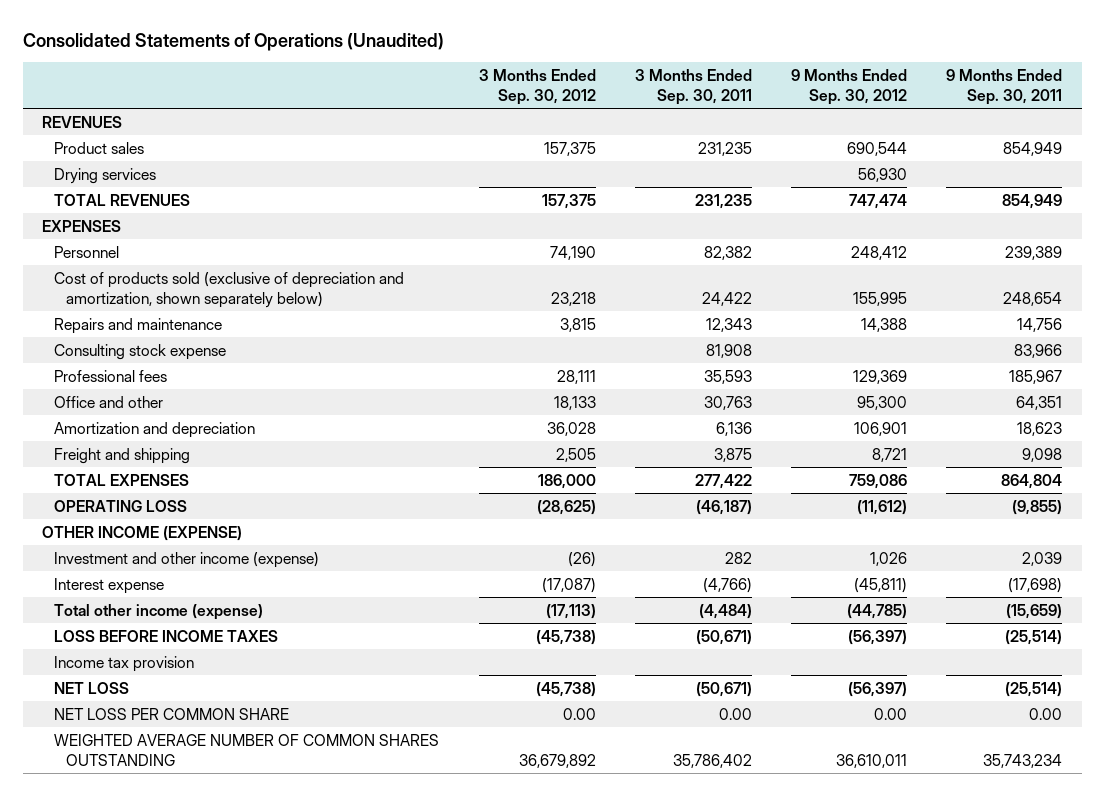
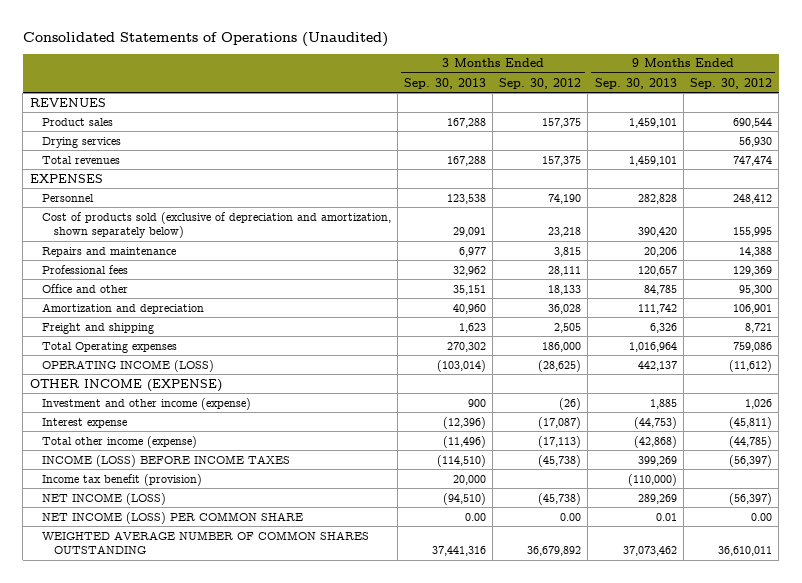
[634,68,752,105] 3 Months Ended Sep. 30, 2011 -> none
[946,68,1063,105] 9 Months Ended Sep. 30, 2011 -> none
none -> [403,77,486,89] Sep. 30, 2013
none -> [594,77,677,89] Sep. 30, 2013
[54,193,191,206] TOTAL REVENUES -> [41,155,120,164] Total revenues
[54,343,227,360] Consulting stock expense -> none
[54,473,190,486] TOTAL EXPENSES -> [41,341,177,353] Total Operating expenses
[54,499,188,512] OPERATING LOSS -> [41,359,214,372] OPERATING INCOME (LOSS)
[54,629,279,642] LOSS BEFORE INCOME TAXES -> [41,454,290,467] INCOME (LOSS) BEFORE INCOME TAXES
[54,655,195,672] Income tax provision -> [41,473,202,486] Income tax benefit (provision)
[54,681,130,694] NET LOSS -> [41,492,166,505] NET INCOME (LOSS)
[54,707,290,720] NET LOSS PER COMMON SHARE -> [41,511,303,524] NET INCOME (LOSS) PER COMMON SHARE

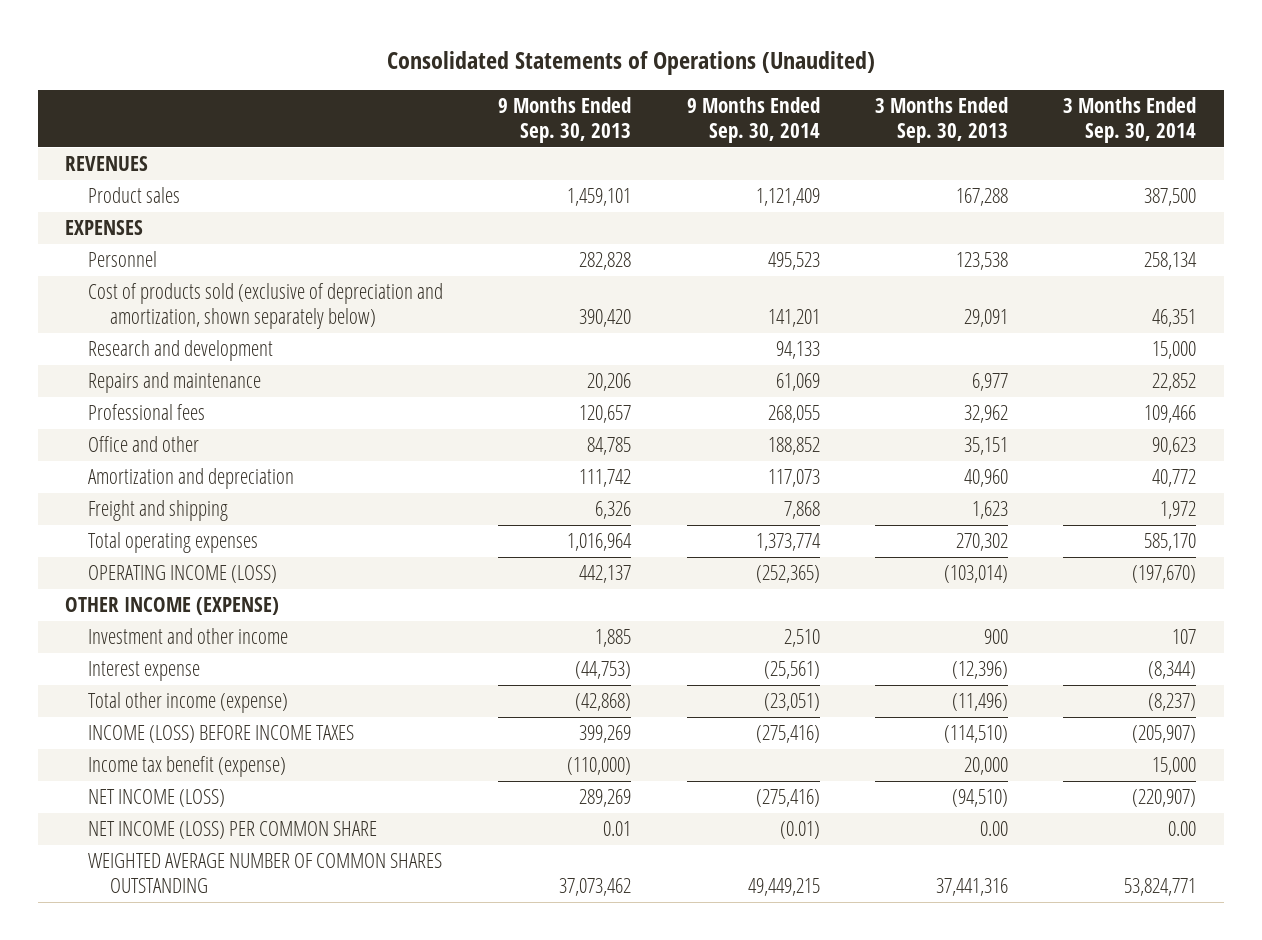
[499,77,582,89] Sep. 30, 2012 -> none
[689,77,772,89] Sep. 30, 2012 -> none
none -> [686,97,820,143] 9 Months Ended Sep. 30, 2014
none -> [1063,97,1197,143] 3 Months Ended Sep. 30, 2014
[41,136,121,148] Drying services -> none
[41,155,120,164] Total revenues -> none
none -> [87,340,273,362] Research and development
[41,341,177,353] Total Operating expenses -> [87,532,258,554] Total operating expenses
[41,397,251,410] Investment and other income (expense) -> [87,628,288,645] Investment and other income
[41,473,202,486] Income tax benefit (provision) -> [87,756,286,778] Income tax benefit (expense)

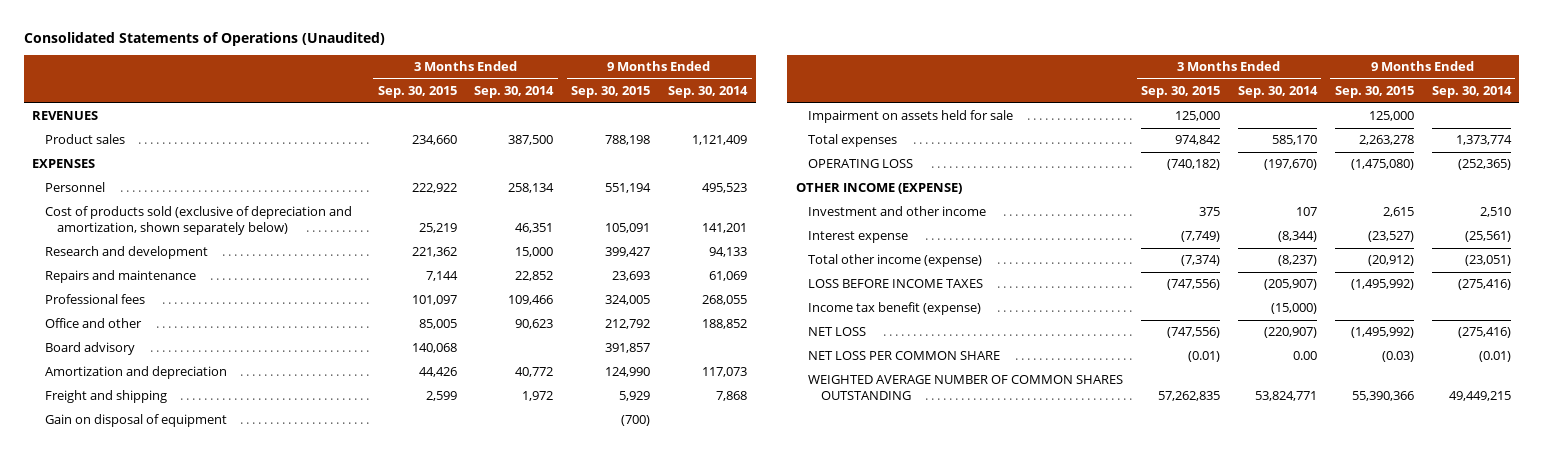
[498,97,632,143] 9 Months Ended Sep. 30, 2013 -> none
[875,97,1009,143] 3 Months Ended Sep. 30, 2013 -> none
none -> [377,86,457,99] Sep. 30, 2015
none -> [571,86,651,99] Sep. 30, 2015
none -> [44,342,135,356] Board advisory
none -> [44,414,227,428] Gain on disposal of equipment
none -> [808,110,1014,124] Impairment on assets held for sale
[87,532,258,554] Total operating expenses -> [808,134,898,148] Total expenses
[87,565,277,584] OPERATING INCOME (LOSS) -> [808,159,914,169] OPERATING LOSS
[87,725,354,744] INCOME (LOSS) BEFORE INCOME TAXES -> [808,279,984,289] LOSS BEFORE INCOME TAXES
[1152,757,1197,776] 15,000 -> [1270,303,1317,315] (15,000)
[87,789,225,808] NET INCOME (LOSS) -> [808,327,867,337] NET LOSS
[87,821,377,840] NET INCOME (LOSS) PER COMMON SHARE -> [808,351,1001,361] NET LOSS PER COMMON SHARE

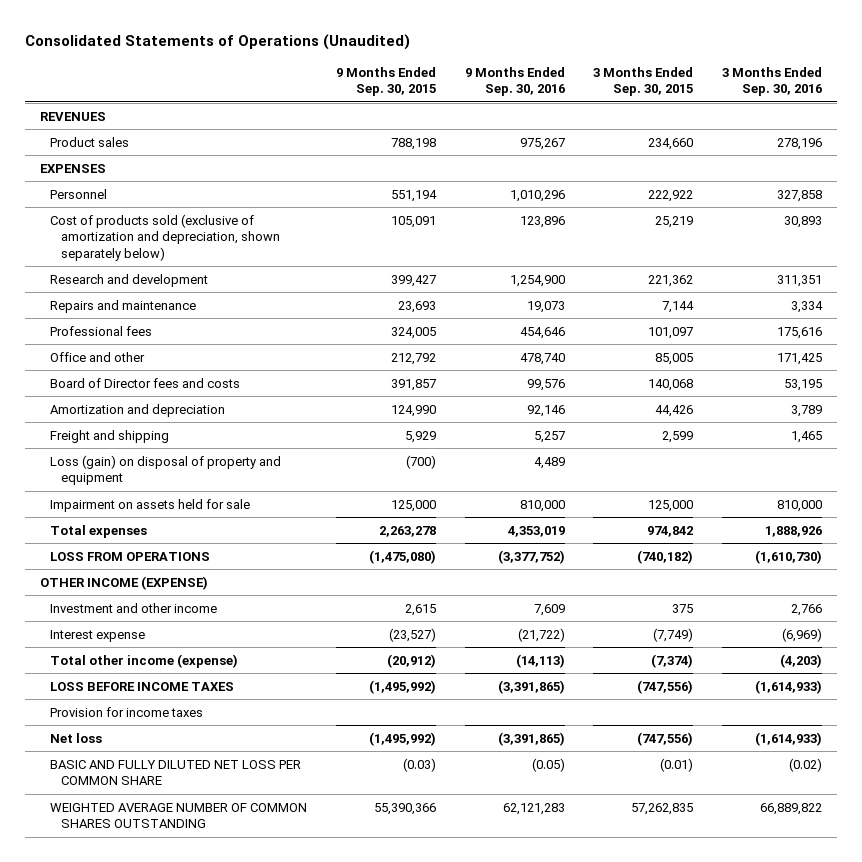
[474,86,555,99] Sep. 30, 2014 -> none
[668,86,749,99] Sep. 30, 2014 -> none
none -> [464,66,565,97] 9 Months Ended Sep. 30, 2016
none -> [722,66,823,97] 3 Months Ended Sep. 30, 2016
[44,206,352,236] Cost of products sold (exclusive of depreciation and amortization, shown separately below) -> [50,213,280,261] Cost of products sold (exclusive of amortization and depreciation, shown separately below)
[44,342,135,356] Board advisory -> [50,377,241,388] Board of Director fees and costs
[44,414,227,428] Gain on disposal of equipment -> [50,454,282,486] Loss (gain) on disposal of property and equipment
[808,159,914,169] OPERATING LOSS -> [50,551,211,561] LOSS FROM OPERATIONS
[808,302,982,316] Income tax benefit (expense) -> [50,706,204,717] Provision for income taxes
[808,327,867,337] NET LOSS -> [50,732,103,743] Net loss
[808,351,1001,361] NET LOSS PER COMMON SHARE -> [50,759,302,786] BASIC AND FULLY DILUTED NET LOSS PER COMMON SHARE

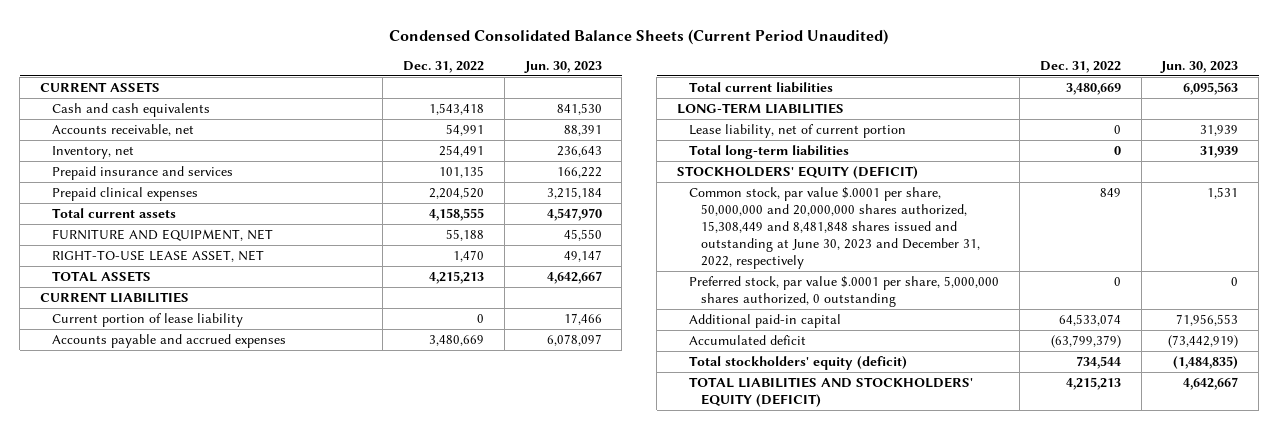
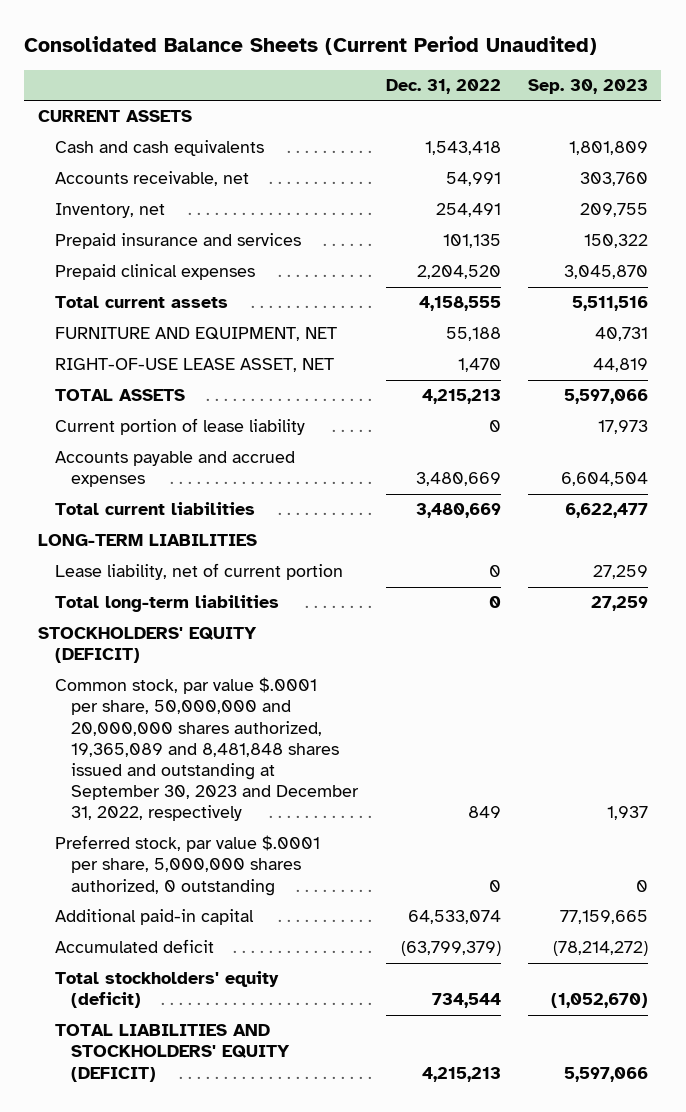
[389,29,889,46] Condensed Consolidated Balance Sheets (Current Period Unaudited) -> [24,35,598,55] Consolidated Balance Sheets (Current Period Unaudited)
[523,61,602,74] Jun. 30, 2023 -> none
none -> [527,78,648,94] Sep. 30, 2023
[52,249,265,262] RIGHT-TO-USE LEASE ASSET, NET -> [54,358,334,373] RIGHT-OF-USE LEASE ASSET, NET
[40,291,190,303] CURRENT LIABILITIES -> none
[689,186,981,269] Common stock, par value $.0001 per share, 50,000,000 and 20,000,000 shares authorized, 15,308,449 and 8,481,848 shares issued and outstanding at June 30, 2023 and December 31, 2022, respectively -> [54,677,360,822] Common stock, par value $.0001 per share, 50,000,000 and 20,000,000 shares authorized, 19,365,089 and 8,481,848 shares issued and outstanding at September 30, 2023 and December 31, 2022, respectively

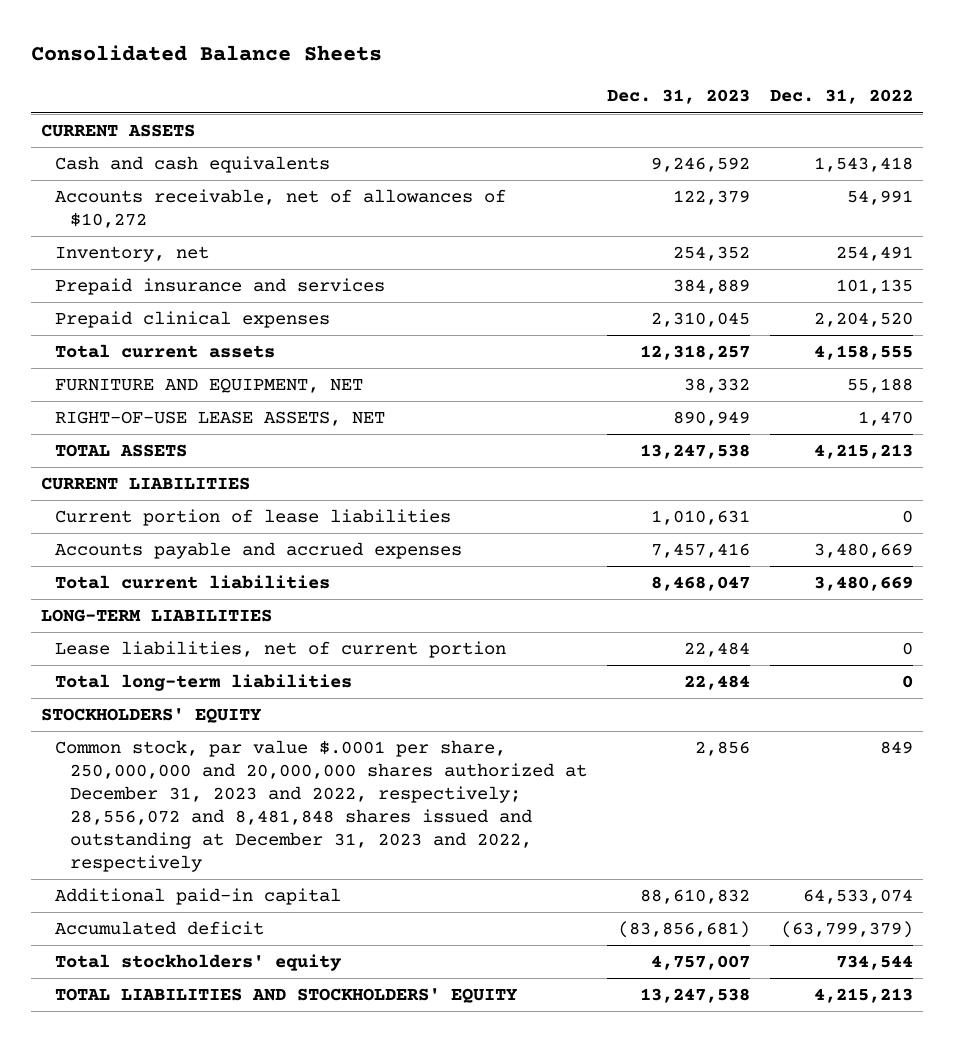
[24,35,598,55] Consolidated Balance Sheets (Current Period Unaudited) -> [30,45,382,62] Consolidated Balance Sheets
[527,78,648,94] Sep. 30, 2023 -> none
none -> [606,89,750,105] Dec. 31, 2023
[54,171,249,187] Accounts receivable, net -> [55,189,507,229] Accounts receivable, net of allowances of $10,272
[54,358,334,373] RIGHT-OF-USE LEASE ASSET, NET -> [55,411,386,427] RIGHT-OF-USE LEASE ASSETS, NET
none -> [40,477,250,491] CURRENT LIABILITIES
[54,418,305,436] Current portion of lease liability -> [55,509,452,527] Current portion of lease liabilities
[54,563,343,581] Lease liability, net of current portion -> [55,641,507,659] Lease liabilities, net of current portion
[54,835,320,896] Preferred stock, par value $.0001 per share, 5,000,000 shares authorized, 0 outstanding -> none
[38,627,258,664] STOCKHOLDERS' EQUITY (DEFICIT) -> [40,708,262,724] STOCKHOLDERS' EQUITY
[54,677,360,822] Common stock, par value $.0001 per share, 50,000,000 and 20,000,000 shares authorized, 19,365,089 and 8,481,848 shares issued and outstanding at September 30, 2023 and December 31, 2022, respectively -> [55,740,587,873] Common stock, par value $.0001 per share, 250,000,000 and 20,000,000 shares authorized at December 31, 2023 and 2022, respectively; 28,556,072 and 8,481,848 shares issued and outstanding at December 31, 2023 and 2022, respectively
[54,971,279,1009] Total stockholders' equity (deficit) -> [55,954,343,972] Total stockholders' equity
[54,1024,291,1082] TOTAL LIABILITIES AND STOCKHOLDERS' EQUITY (DEFICIT) -> [55,988,519,1004] TOTAL LIABILITIES AND STOCKHOLDERS' EQUITY

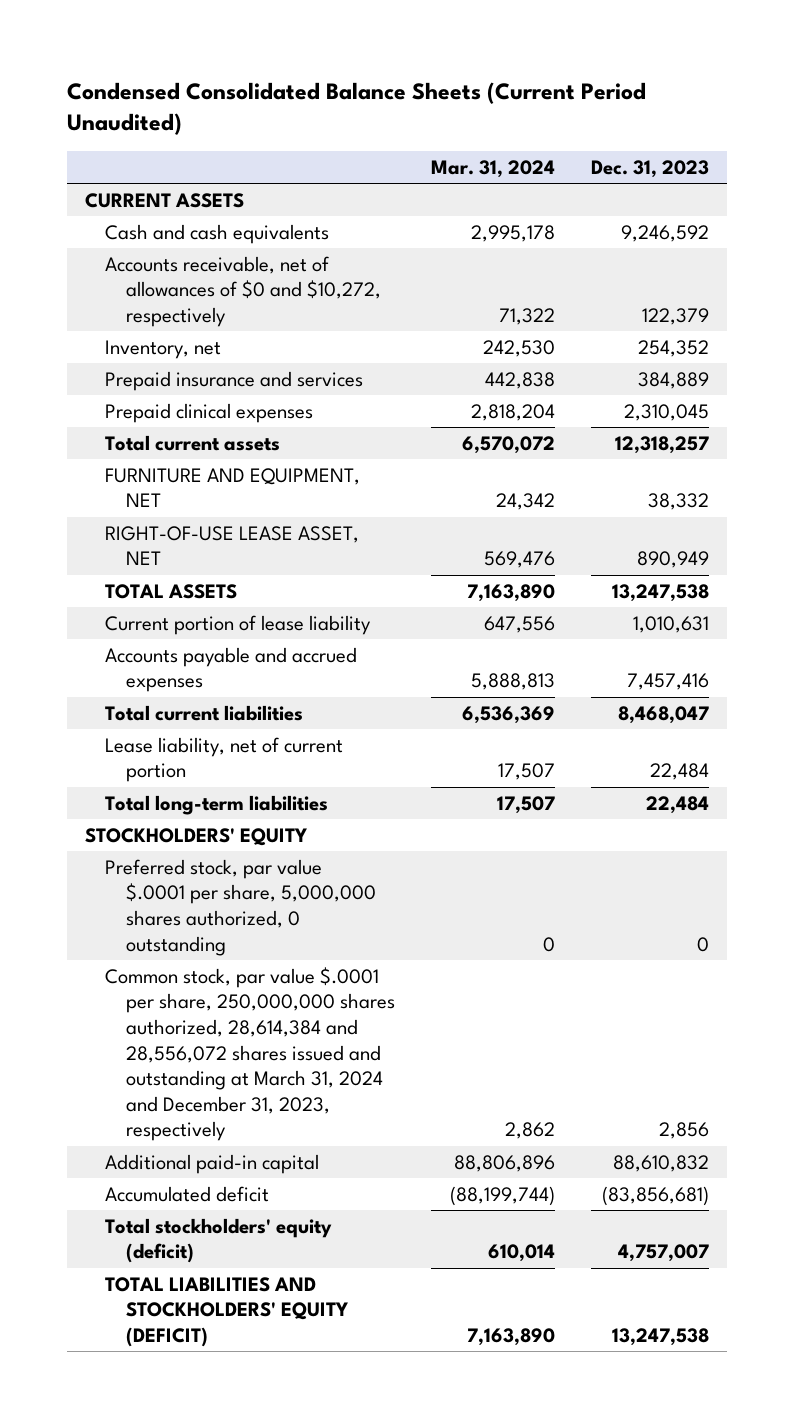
[30,45,382,62] Consolidated Balance Sheets -> [66,81,646,136] Condensed Consolidated Balance Sheets (Current Period Unaudited)
[769,89,913,105] Dec. 31, 2022 -> none
none -> [431,159,556,178] Mar. 31, 2024
[55,189,507,229] Accounts receivable, net of allowances of $10,272 -> [105,255,382,328] Accounts receivable, net of allowances of $0 and $10,272, respectively
[55,411,386,427] RIGHT-OF-USE LEASE ASSETS, NET -> [105,525,360,566] RIGHT-OF-USE LEASE ASSET, NET
[40,477,250,491] CURRENT LIABILITIES -> none
[55,509,452,527] Current portion of lease liabilities -> [105,614,372,635] Current portion of lease liability
[40,609,272,623] LONG-TERM LIABILITIES -> none
[55,641,507,659] Lease liabilities, net of current portion -> [105,736,344,783] Lease liability, net of current portion
[55,740,587,873] Common stock, par value $.0001 per share, 250,000,000 and 20,000,000 shares authorized at December 31, 2023 and 2022, respectively; 28,556,072 and 8,481,848 shares issued and outstanding at December 31, 2023 and 2022, respectively -> [105,858,377,956] Preferred stock, par value $.0001 per share, 5,000,000 shares authorized, 0 outstanding
[694,741,750,757] 2,856 -> [696,936,709,952] 0
none -> [105,966,396,1142] Common stock, par value $.0001 per share, 250,000,000 shares authorized, 28,614,384 and 28,556,072 shares issued and outstanding at March 31, 2024 and December 31, 2023, respectively
[55,954,343,972] Total stockholders' equity -> [105,1217,333,1264] Total stockholders' equity (deficit)
[55,988,519,1004] TOTAL LIABILITIES AND STOCKHOLDERS' EQUITY -> [105,1276,349,1348] TOTAL LIABILITIES AND STOCKHOLDERS' EQUITY (DEFICIT)

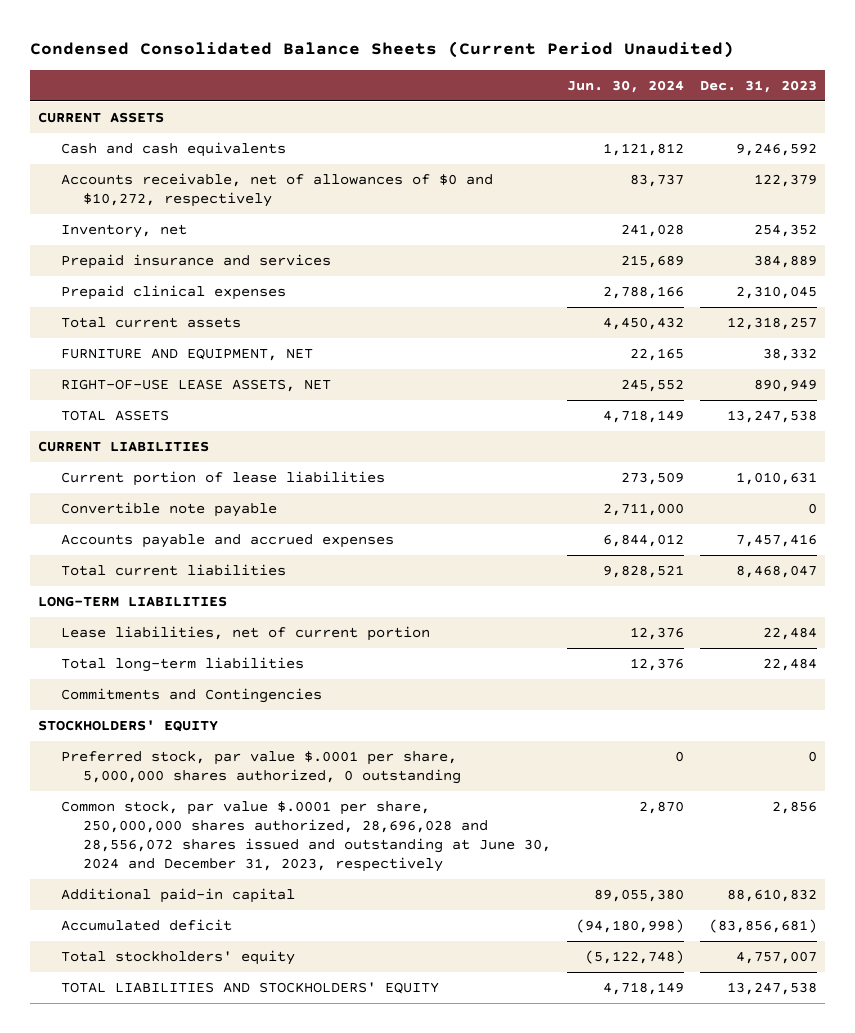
[431,159,556,178] Mar. 31, 2024 -> none
none -> [567,79,685,93] Jun. 30, 2024
[105,525,360,566] RIGHT-OF-USE LEASE ASSET, NET -> [60,379,331,393] RIGHT-OF-USE LEASE ASSETS, NET
none -> [38,441,210,453] CURRENT LIABILITIES
[105,614,372,635] Current portion of lease liability -> [60,471,385,487] Current portion of lease liabilities
none -> [60,502,277,518] Convertible note payable
none -> [38,596,228,608] LONG-TERM LIABILITIES
[105,736,344,783] Lease liability, net of current portion -> [60,626,430,642] Lease liabilities, net of current portion
none -> [60,688,322,704] Commitments and Contingencies
[105,966,396,1142] Common stock, par value $.0001 per share, 250,000,000 shares authorized, 28,614,384 and 28,556,072 shares issued and outstanding at March 31, 2024 and December 31, 2023, respectively -> [60,801,552,873] Common stock, par value $.0001 per share, 250,000,000 shares authorized, 28,696,028 and 28,556,072 shares issued and outstanding at June 30, 2024 and December 31, 2023, respectively
[105,1217,333,1264] Total stockholders' equity (deficit) -> [60,950,295,966] Total stockholders' equity
[105,1276,349,1348] TOTAL LIABILITIES AND STOCKHOLDERS' EQUITY (DEFICIT) -> [60,982,439,995] TOTAL LIABILITIES AND STOCKHOLDERS' EQUITY

